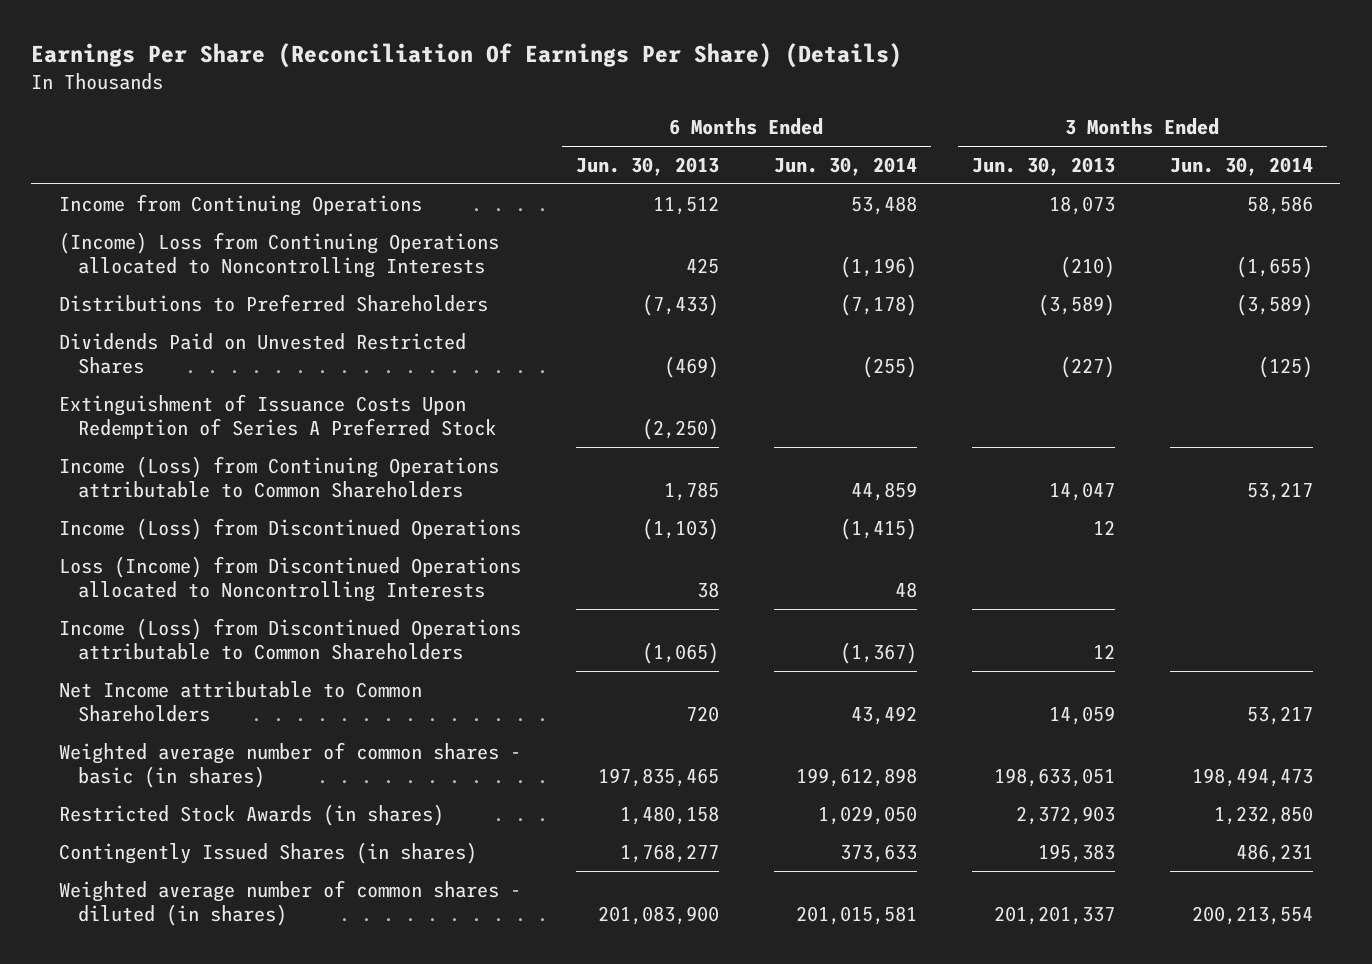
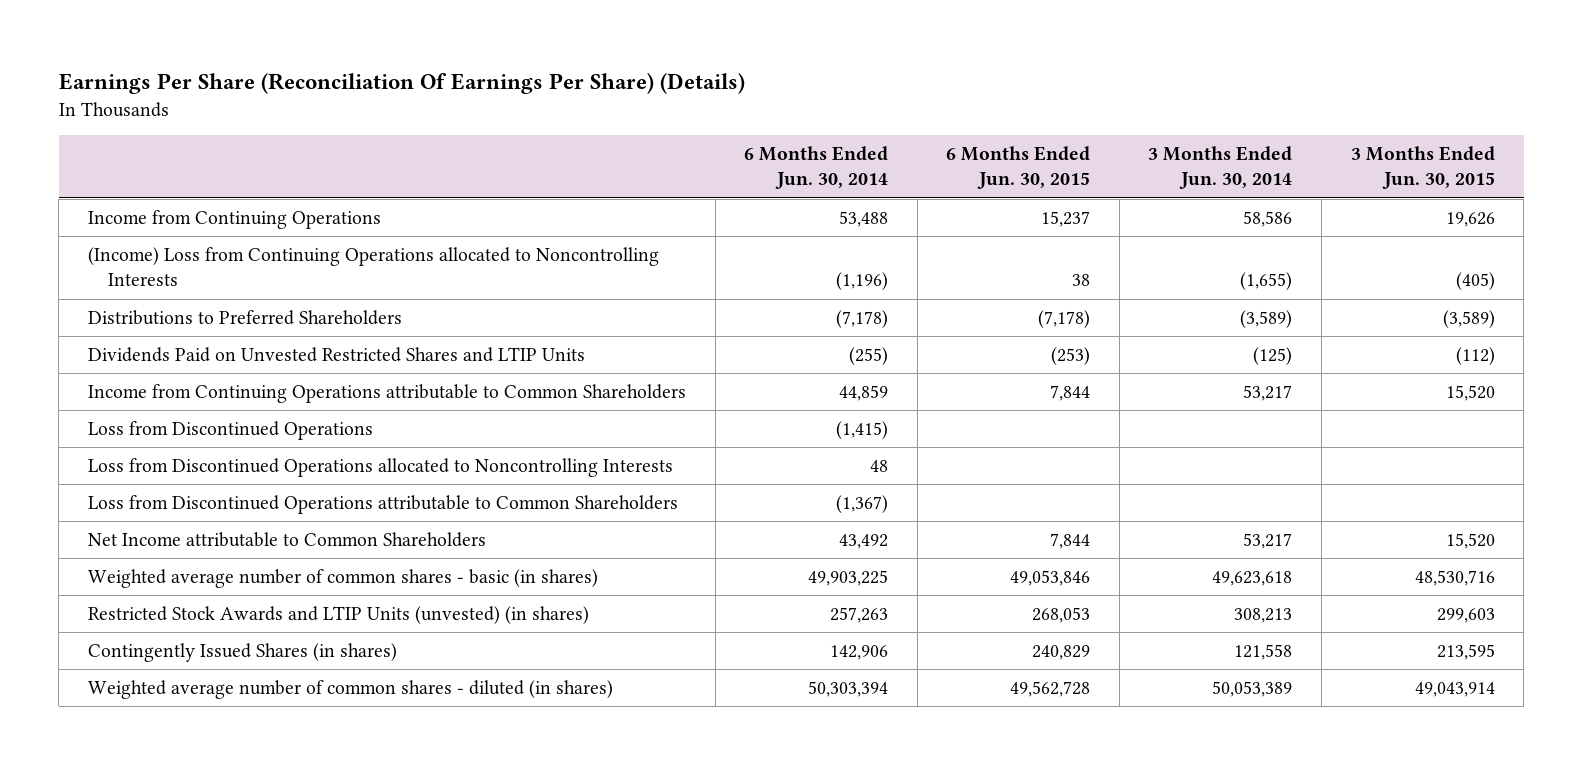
[575,157,719,177] Jun. 30, 2013 -> none
[971,157,1115,177] Jun. 30, 2013 -> none
none -> [946,146,1091,190] 6 Months Ended Jun. 30, 2015
none -> [1350,146,1495,190] 3 Months Ended Jun. 30, 2015
[58,393,497,439] Extinguishment of Issuance Costs Upon Redemption of Series A Preferred Stock -> none
[58,332,466,374] Dividends Paid on Unvested Restricted Shares -> [88,347,586,363] Dividends Paid on Unvested Restricted Shares and LTIP Units
[58,455,499,498] Income (Loss) from Continuing Operations attributable to Common Shareholders -> [88,384,687,404] Income from Continuing Operations attributable to Common Shareholders
[58,517,521,540] Income (Loss) from Discontinued Operations -> [88,421,374,441] Loss from Discontinued Operations
[58,555,521,602] Loss (Income) from Discontinued Operations allocated to Noncontrolling Interests -> [88,458,674,478] Loss from Discontinued Operations allocated to Noncontrolling Interests
[58,617,521,660] Income (Loss) from Discontinued Operations attributable to Common Shareholders -> [88,495,679,515] Loss from Discontinued Operations attributable to Common Shareholders
[795,767,917,787] 199,612,898 -> [808,570,889,587] 49,903,225
[1191,767,1313,787] 198,494,473 -> [1212,571,1293,587] 49,623,618
[58,803,444,826] Restricted Stock Awards (in shares) -> [88,606,590,625] Restricted Stock Awards and LTIP Units (unvested) (in shares)
[817,805,917,825] 1,029,050 -> [830,607,889,624] 257,263
[1213,805,1313,825] 1,232,850 -> [1234,608,1293,624] 308,213
[839,843,917,863] 373,633 -> [830,645,889,661] 142,906
[1235,843,1313,863] 486,231 -> [1234,644,1293,661] 121,558
[795,905,917,925] 201,015,581 -> [808,681,889,698] 50,303,394
[1191,905,1313,925] 200,213,554 -> [1212,681,1293,698] 50,053,389

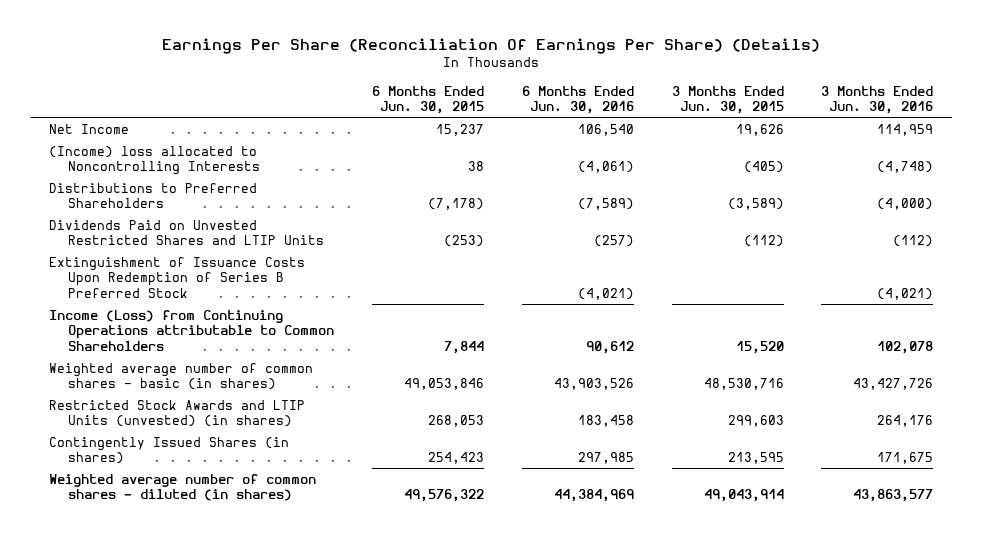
[744,146,889,190] 6 Months Ended Jun. 30, 2014 -> none
[1148,146,1293,190] 3 Months Ended Jun. 30, 2014 -> none
none -> [521,85,634,115] 6 Months Ended Jun. 30, 2016
none -> [821,85,934,115] 3 Months Ended Jun. 30, 2016
[88,210,382,230] Income from Continuing Operations -> [49,123,130,134] Net Income
[88,247,660,287] (Income) Loss from Continuing Operations allocated to Noncontrolling Interests -> [49,145,261,176] (Income) loss allocated to Noncontrolling Interests
[88,421,374,441] Loss from Discontinued Operations -> none
[88,458,674,478] Loss from Discontinued Operations allocated to Noncontrolling Interests -> none
[88,495,679,515] Loss from Discontinued Operations attributable to Common Shareholders -> none
[88,532,487,548] Net Income attributable to Common Shareholders -> none
none -> [49,256,306,298] Extinguishment of Issuance Costs Upon Redemption of Series B Preferred Stock
[88,384,687,404] Income from Continuing Operations attributable to Common Shareholders -> [49,309,335,351] Income (Loss) from Continuing Operations attributable to Common Shareholders
[1032,645,1091,661] 240,829 -> [427,452,484,465] 254,423
[1010,681,1091,698] 49,562,728 -> [403,489,484,503] 49,576,322

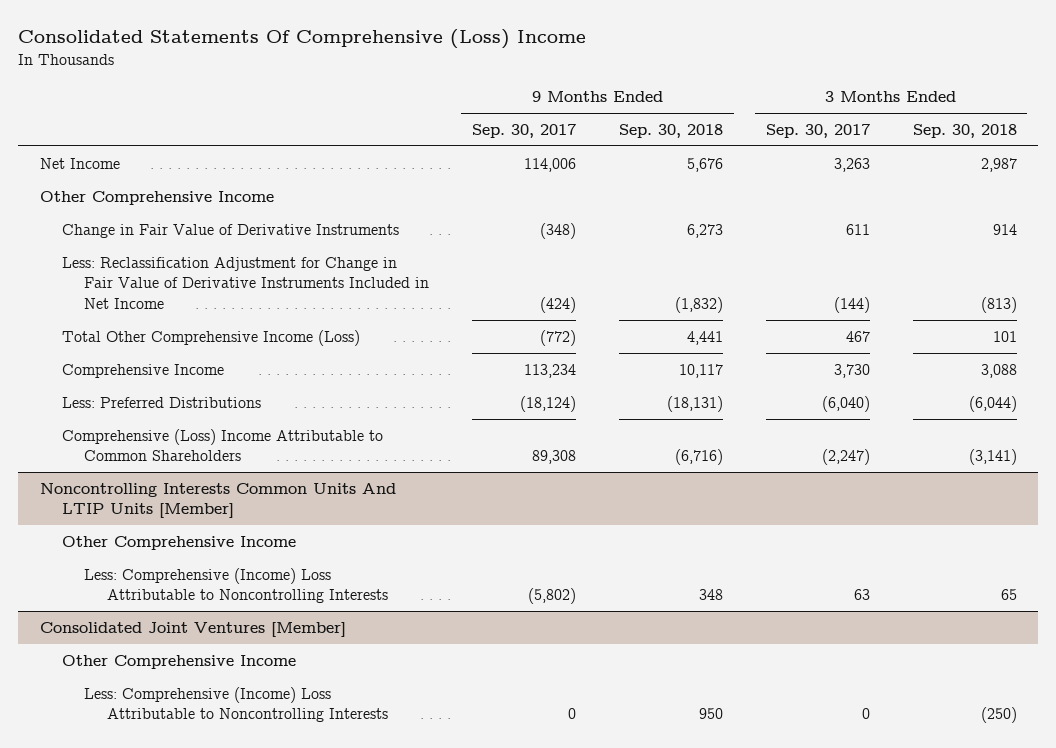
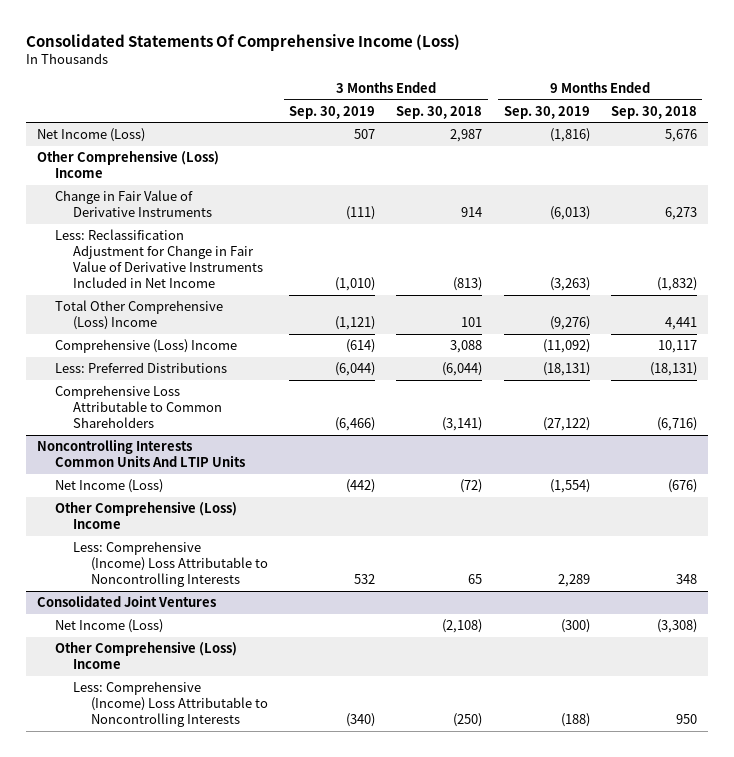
[18,29,587,50] Consolidated Statements Of Comprehensive (Loss) Income -> [26,33,461,51] Consolidated Statements Of Comprehensive Income (Loss)
[472,123,577,138] Sep. 30, 2017 -> none
[765,123,870,138] Sep. 30, 2017 -> none
none -> [289,105,376,119] Sep. 30, 2019
none -> [503,105,590,119] Sep. 30, 2019
[39,157,120,169] Net Income -> [36,128,145,143] Net Income (Loss)
[39,190,274,205] Other Comprehensive Income -> [36,150,219,179] Other Comprehensive (Loss) Income
[62,329,361,346] Total Other Comprehensive Income (Loss) -> [54,300,223,331] Total Other Comprehensive (Loss) Income
[62,363,225,378] Comprehensive Income -> [54,339,237,354] Comprehensive (Loss) Income
[62,428,384,462] Comprehensive (Loss) Income Attributable to Common Shareholders -> [54,385,222,429] Comprehensive Loss Attributable to Common Shareholders
[39,482,396,519] Noncontrolling Interests Common Units And LTIP Units [Member] -> [36,439,245,468] Noncontrolling Interests Common Units And LTIP Units
none -> [54,479,163,494] Net Income (Loss)
[62,535,297,550] Other Comprehensive Income -> [54,501,237,530] Other Comprehensive (Loss) Income
[39,621,346,637] Consolidated Joint Ventures [Member] -> [36,595,216,608] Consolidated Joint Ventures
none -> [54,619,163,634] Net Income (Loss)
[62,654,297,669] Other Comprehensive Income -> [54,641,237,670] Other Comprehensive (Loss) Income

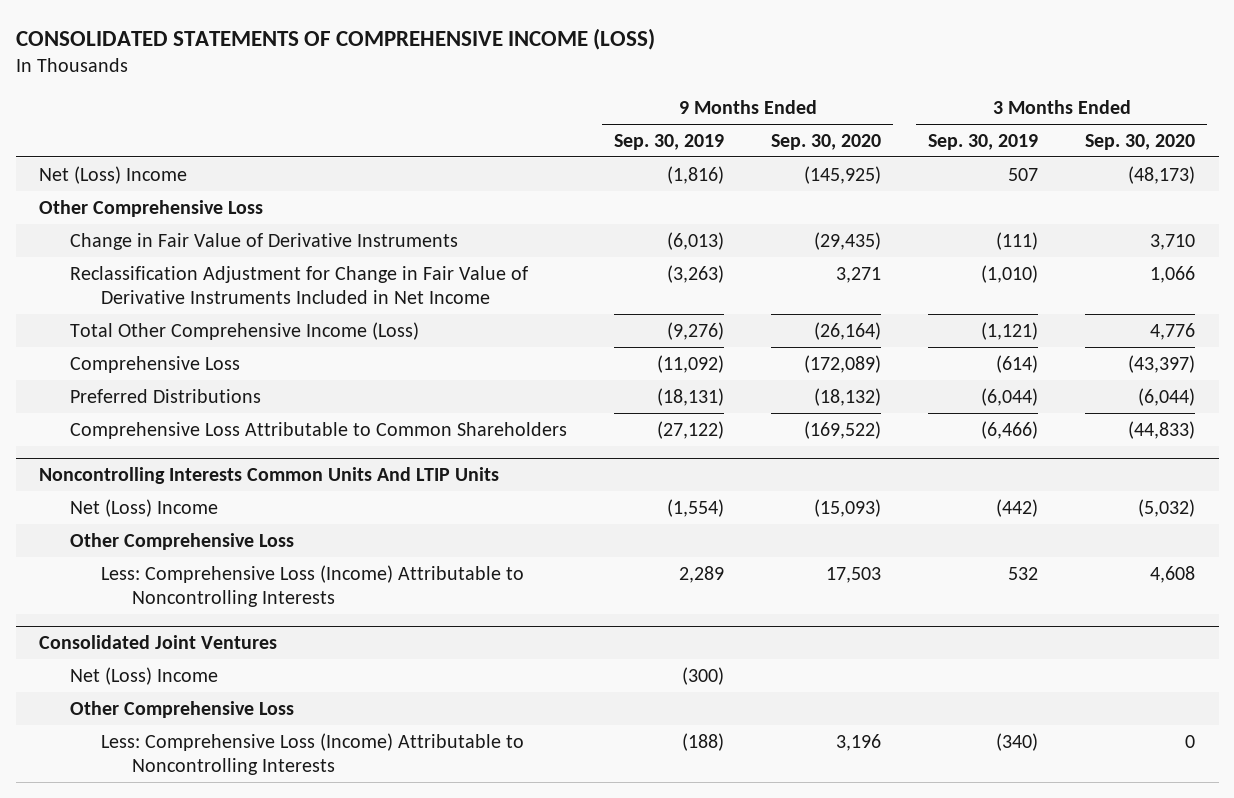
[26,33,461,51] Consolidated Statements Of Comprehensive Income (Loss) -> [15,27,655,50] CONSOLIDATED STATEMENTS OF COMPREHENSIVE INCOME (LOSS)
[396,105,483,119] Sep. 30, 2018 -> none
[611,105,698,119] Sep. 30, 2018 -> none
none -> [771,133,882,150] Sep. 30, 2020
none -> [1085,133,1196,150] Sep. 30, 2020
[36,128,145,143] Net Income (Loss) -> [39,165,188,184] Net (Loss) Income
[36,150,219,179] Other Comprehensive (Loss) Income -> [39,199,264,217] Other Comprehensive Loss
[54,229,263,289] Less: Reclassification Adjustment for Change in Fair Value of Derivative Instruments Included in Net Income -> [70,265,529,305] Reclassification Adjustment for Change in Fair Value of Derivative Instruments Included in Net Income
[54,300,223,331] Total Other Comprehensive (Loss) Income -> [70,321,420,340] Total Other Comprehensive Income (Loss)
[54,339,237,354] Comprehensive (Loss) Income -> [70,355,241,373] Comprehensive Loss
[54,362,227,374] Less: Preferred Distributions -> [70,388,262,403] Preferred Distributions
[54,479,163,494] Net Income (Loss) -> [70,498,219,517] Net (Loss) Income
[54,501,237,530] Other Comprehensive (Loss) Income -> [70,532,295,550] Other Comprehensive Loss
[72,541,268,588] Less: Comprehensive (Income) Loss Attributable to Noncontrolling Interests -> [100,564,524,608] Less: Comprehensive Loss (Income) Attributable to Noncontrolling Interests
[54,619,163,634] Net Income (Loss) -> [70,666,219,685] Net (Loss) Income
[54,641,237,670] Other Comprehensive (Loss) Income -> [70,700,295,718] Other Comprehensive Loss
[72,681,268,728] Less: Comprehensive (Income) Loss Attributable to Noncontrolling Interests -> [100,732,524,776] Less: Comprehensive Loss (Income) Attributable to Noncontrolling Interests

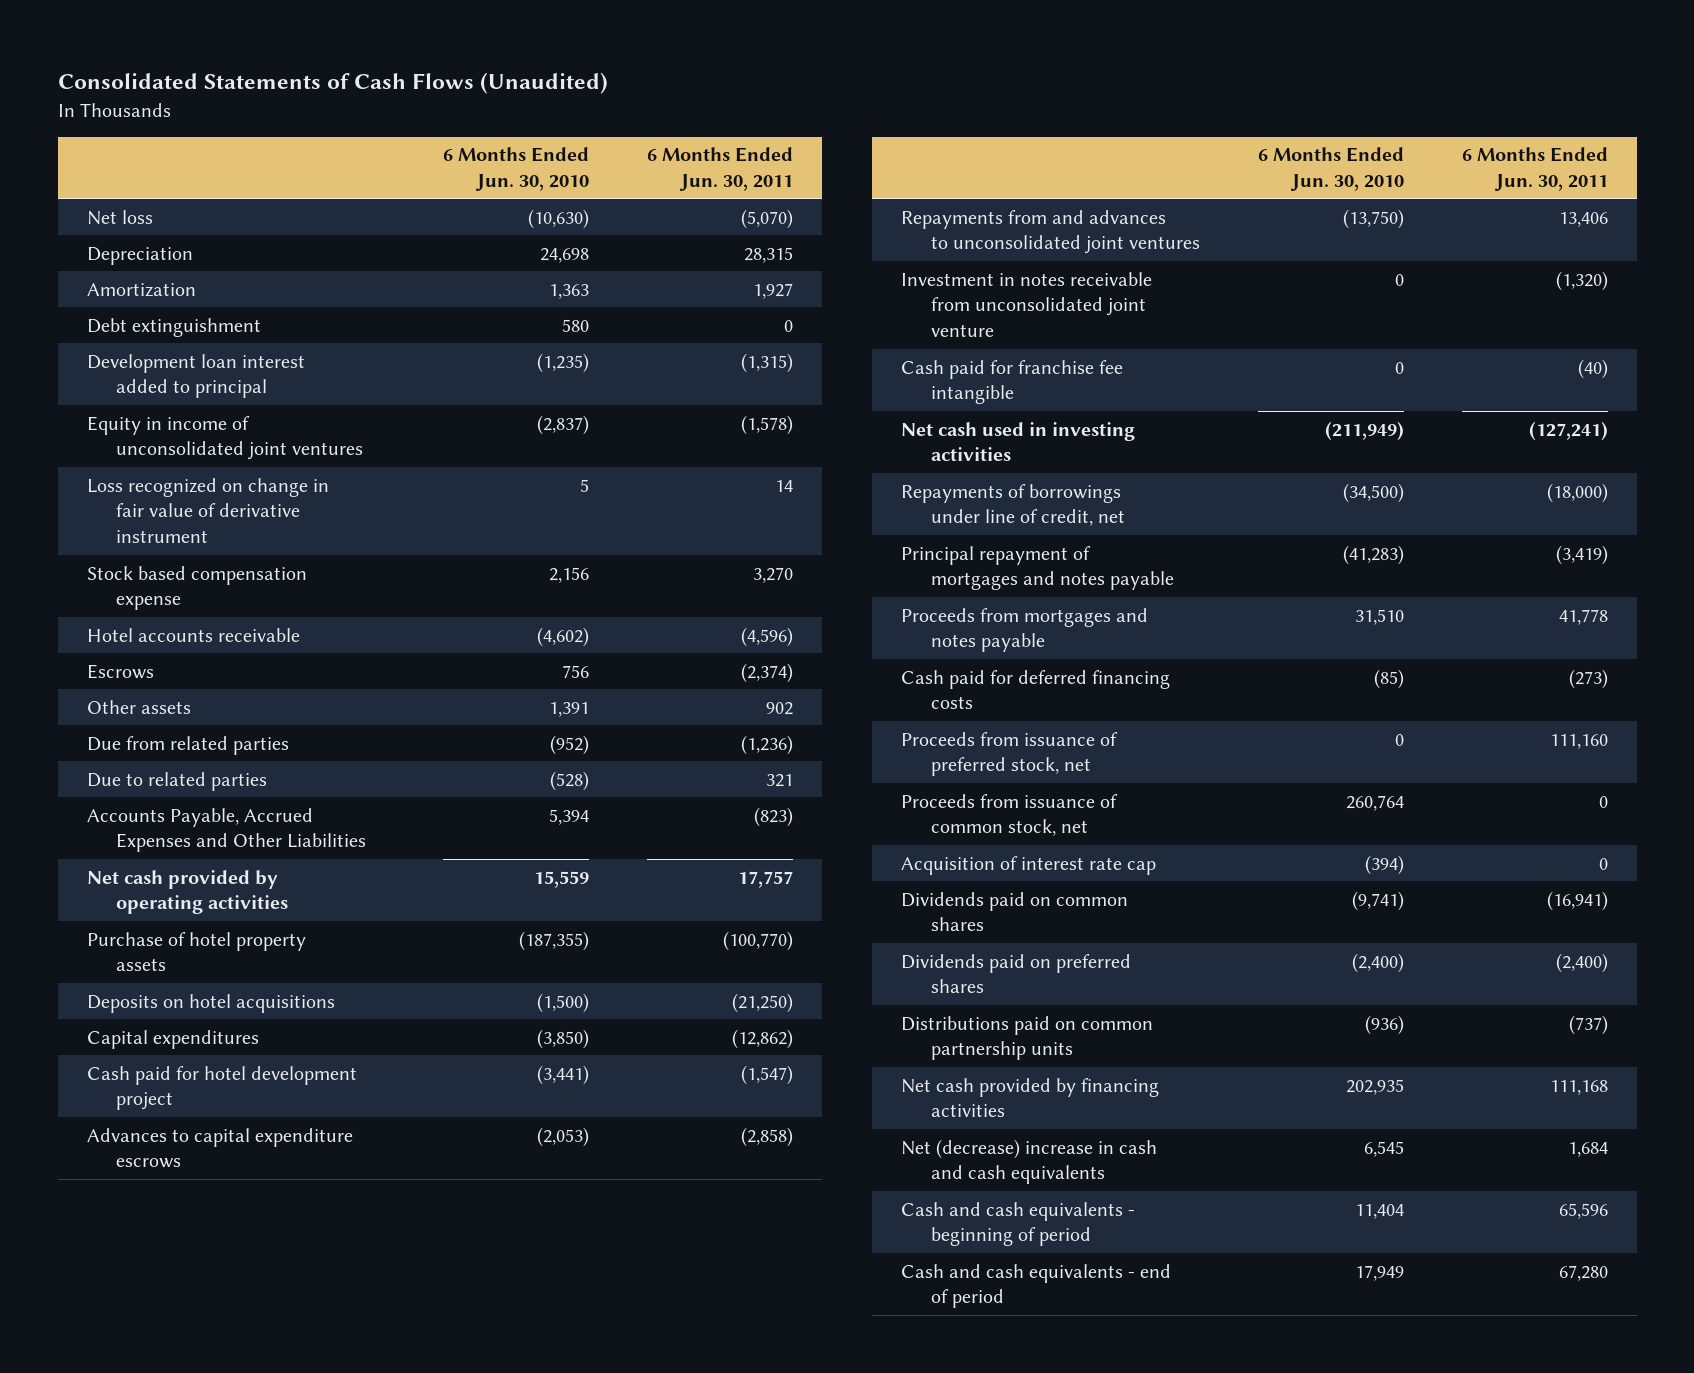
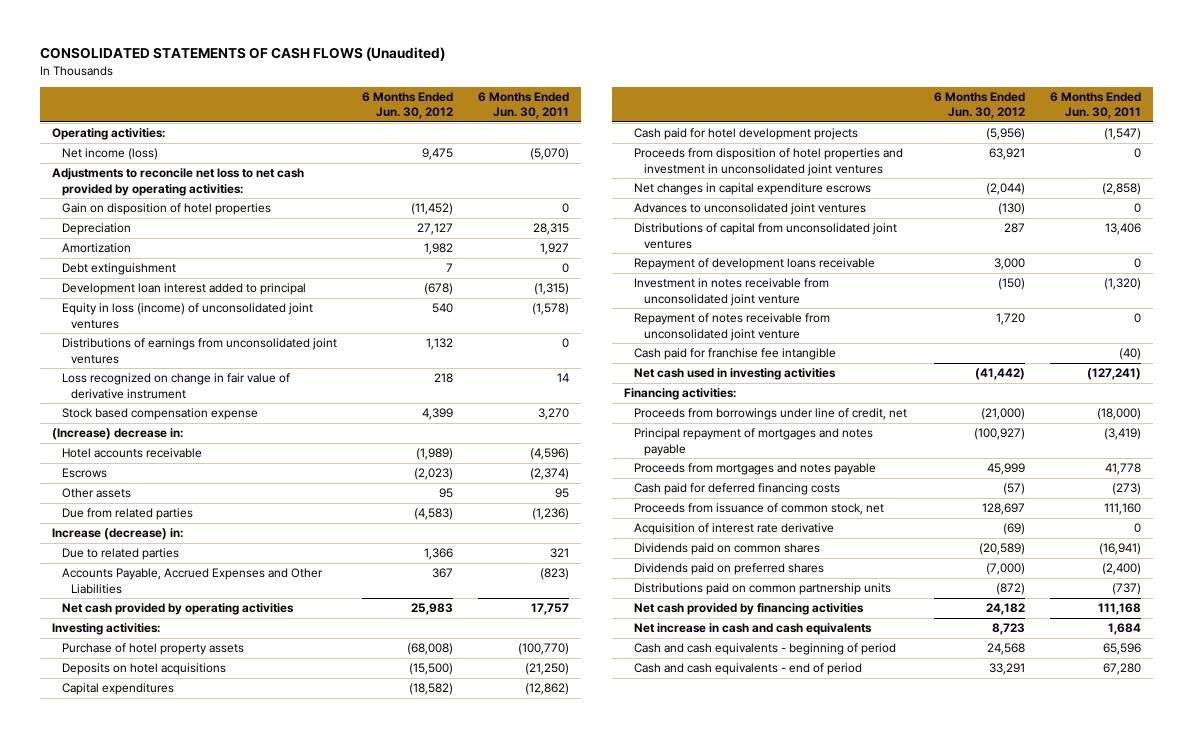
[57,72,608,95] Consolidated Statements of Cash Flows (Unaudited) -> [39,47,445,62] CONSOLIDATED STATEMENTS OF CASH FLOWS (Unaudited)
[443,147,590,192] 6 Months Ended Jun. 30, 2010 -> none
none -> [361,91,453,120] 6 Months Ended Jun. 30, 2012
none -> [52,128,166,141] Operating activities:
[86,209,153,225] Net loss -> [61,148,158,161] Net income (loss)
none -> [52,168,305,196] Adjustments to reconcile net loss to net cash provided by operating activities:
none -> [61,203,271,216] Gain on disposition of hotel properties
[86,415,364,461] Equity in income of unconsolidated joint ventures -> [61,303,313,329] Equity in loss (income) of unconsolidated joint ventures
none -> [61,338,337,364] Distributions of earnings from unconsolidated joint ventures
none -> [52,428,184,441] (Increase) decrease in:
[766,701,794,715] 902 -> [554,488,569,499] 95
none -> [52,528,184,541] Increase (decrease) in:
none -> [52,623,161,636] Investing activities:
[86,1065,357,1111] Cash paid for hotel development project -> [633,128,858,141] Cash paid for hotel development projects
none -> [633,148,903,176] Proceeds from disposition of hotel properties and investment in unconsolidated joint ventures
[86,1127,353,1169] Advances to capital expenditure escrows -> [633,183,871,196] Net changes in capital expenditure escrows
none -> [633,203,866,216] Advances to unconsolidated joint ventures
[901,209,1200,255] Repayments from and advances to unconsolidated joint ventures -> [633,223,897,249] Distributions of capital from unconsolidated joint ventures
none -> [633,258,875,271] Repayment of development loans receivable
none -> [633,313,830,341] Repayment of notes receivable from unconsolidated joint venture
none -> [624,388,737,401] Financing activities:
[901,483,1125,527] Repayments of borrowings under line of credit, net -> [633,408,907,421] Proceeds from borrowings under line of credit, net
[901,731,1119,777] Proceeds from issuance of preferred stock, net -> none
[1598,795,1608,808] 0 -> [1103,503,1141,516] 111,160
[901,855,1157,875] Acquisition of interest rate cap -> [633,523,834,536] Acquisition of interest rate derivative
[901,1138,1158,1185] Net (decrease) increase in cash and cash equivalents -> [633,623,872,636] Net increase in cash and cash equivalents

